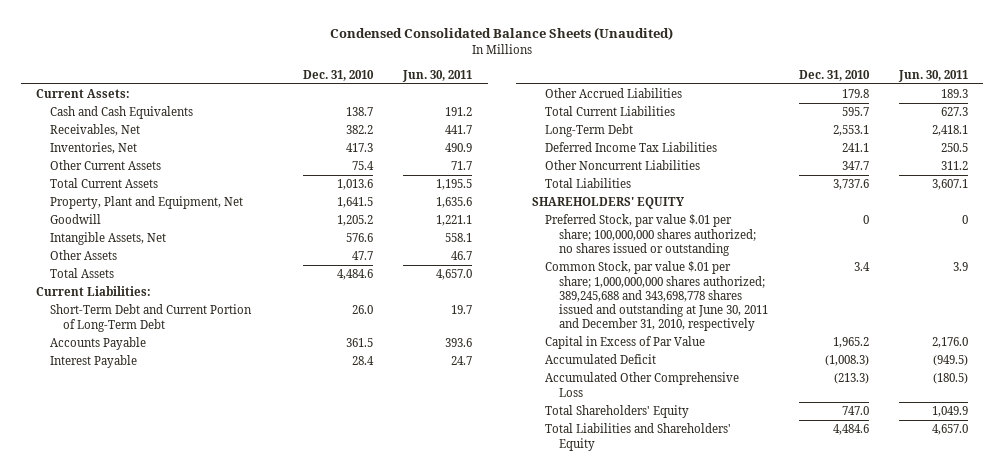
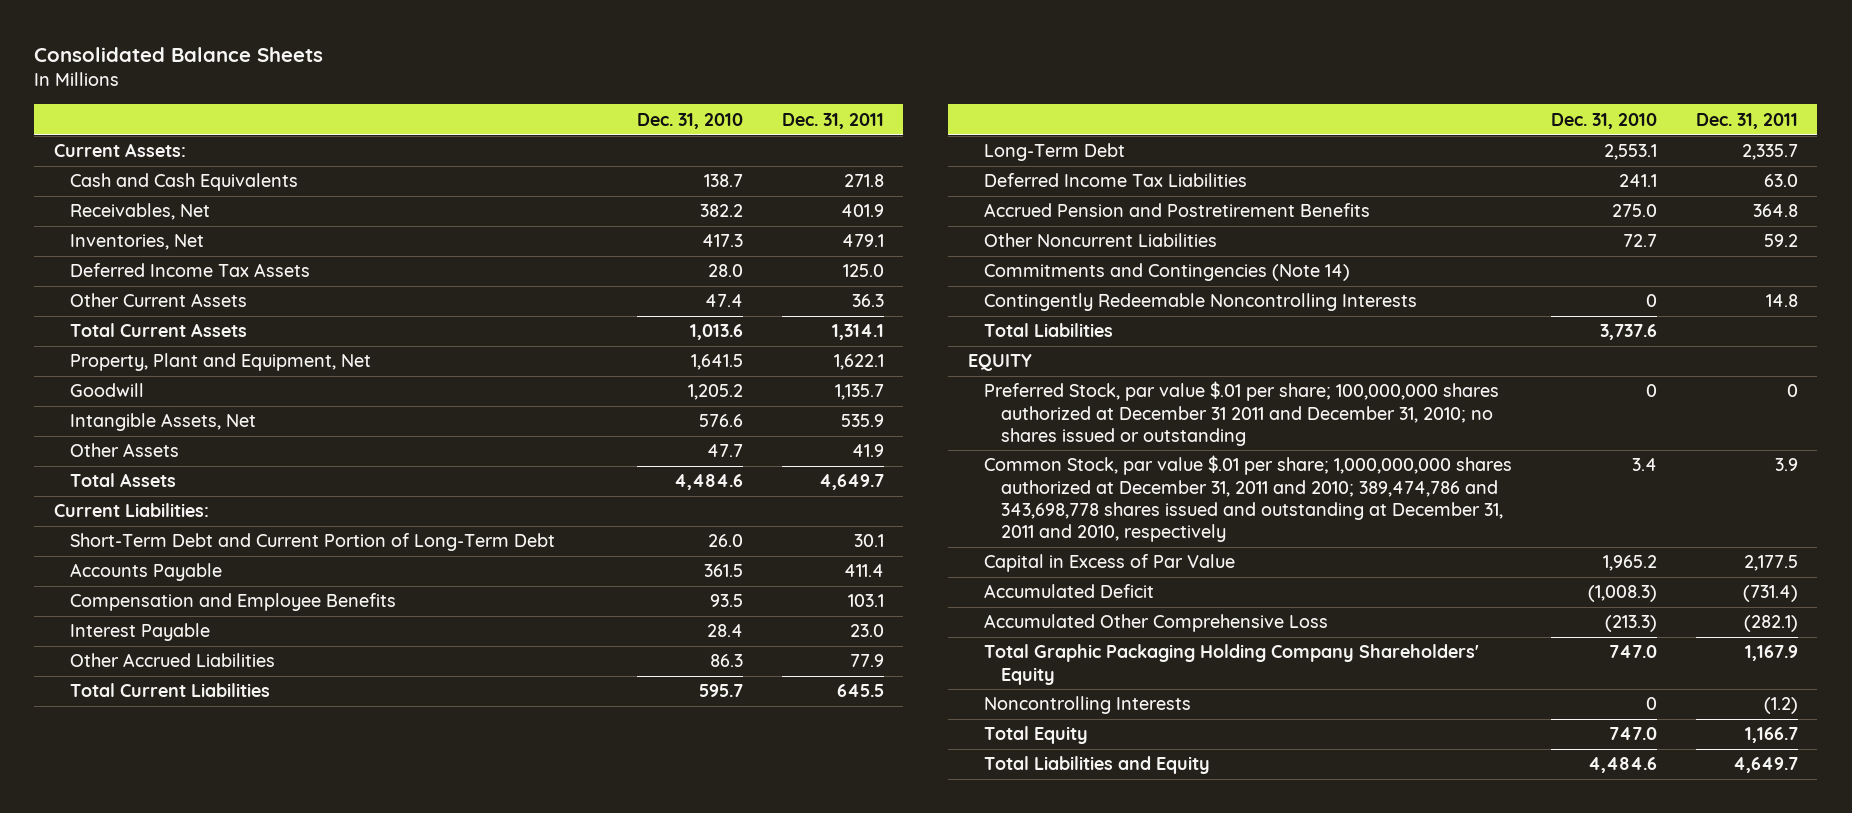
[330,27,674,41] Condensed Consolidated Balance Sheets (Unaudited) -> [34,47,324,63] Consolidated Balance Sheets
[402,69,473,82] Jun. 30, 2011 -> none
none -> [781,112,884,129] Dec. 31, 2011
none -> [70,263,311,278] Deferred Income Tax Assets
[351,161,374,171] 75.4 -> [705,294,744,308] 47.4
none -> [70,593,397,612] Compensation and Employee Benefits
[841,89,869,99] 179.8 -> [710,654,744,668] 86.3
none -> [984,203,1371,218] Accrued Pension and Postretirement Benefits
[841,161,869,171] 347.7 -> [1623,234,1658,248] 72.7
none -> [984,263,1351,282] Commitments and Contingencies (Note 14)
none -> [984,293,1418,312] Contingently Redeemable Noncontrolling Interests
[531,197,684,210] SHAREHOLDERS' EQUITY -> [967,354,1032,372] EQUITY
[545,214,756,256] Preferred Stock, par value $.01 per share; 100,000,000 shares authorized; no shares issued or outstanding -> [984,381,1500,446] Preferred Stock, par value $.01 per share; 100,000,000 shares authorized at December 31 2011 and December 31, 2010; no shares issued or outstanding
[545,261,768,332] Common Stock, par value $.01 per share; 1,000,000,000 shares authorized; 389,245,688 and 343,698,778 shares issued and outstanding at June 30, 2011 and December 31, 2010, respectively -> [984,455,1513,542] Common Stock, par value $.01 per share; 1,000,000,000 shares authorized at December 31, 2011 and 2010; 389,474,786 and 343,698,778 shares issued and outstanding at December 31, 2011 and 2010, respectively
[545,405,690,419] Total Shareholders' Equity -> [984,644,1480,685] Total Graphic Packaging Holding Company Shareholders' Equity
none -> [984,696,1192,715] Noncontrolling Interests
none -> [984,726,1089,745] Total Equity
[545,423,732,451] Total Liabilities and Shareholders' Equity -> [984,756,1211,775] Total Liabilities and Equity

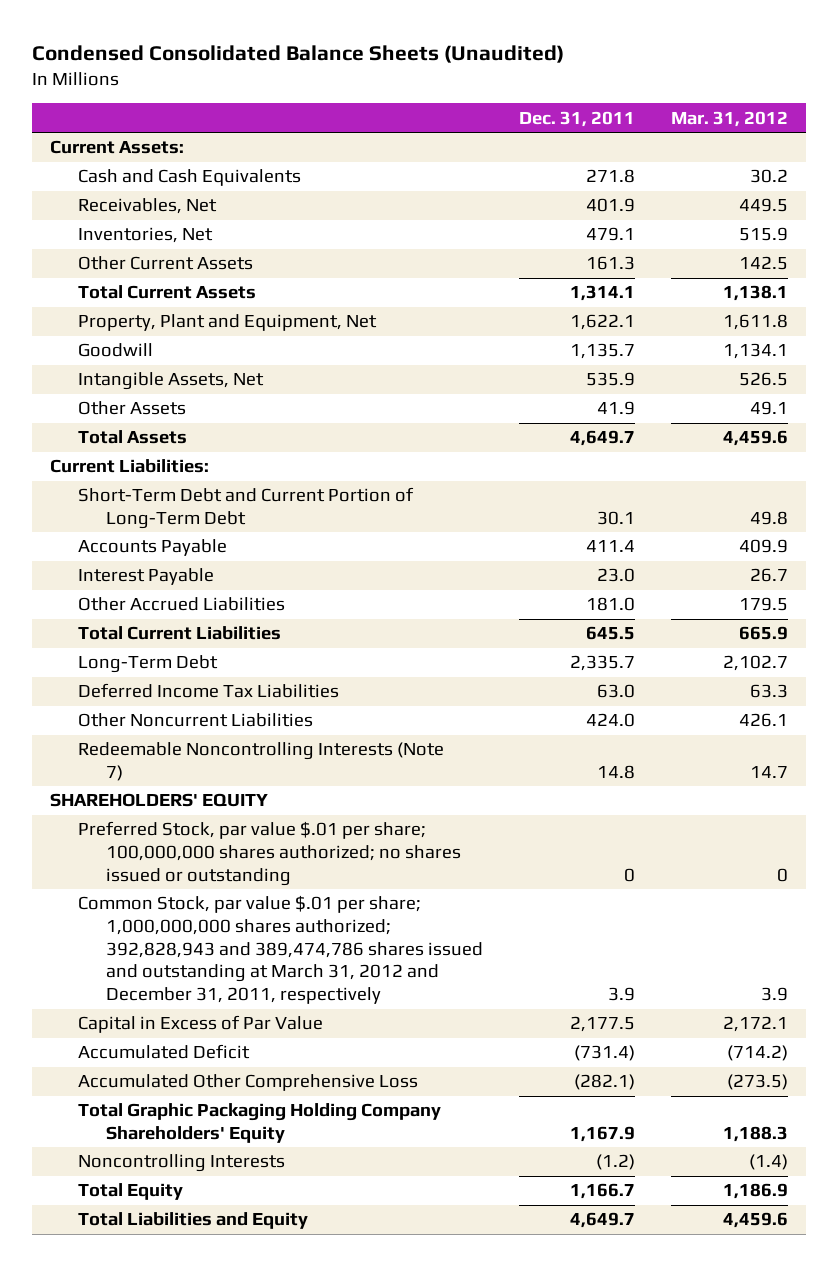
[34,47,324,63] Consolidated Balance Sheets -> [31,45,564,64] Condensed Consolidated Balance Sheets (Unaudited)
[637,112,744,129] Dec. 31, 2010 -> none
none -> [670,110,788,127] Mar. 31, 2012
[70,263,311,278] Deferred Income Tax Assets -> none
[851,294,884,308] 36.3 -> [585,256,635,271] 161.3
[70,593,397,612] Compensation and Employee Benefits -> none
[849,654,884,668] 77.9 -> [585,597,635,612] 181.0
[984,203,1371,218] Accrued Pension and Postretirement Benefits -> none
[984,263,1351,282] Commitments and Contingencies (Note 14) -> none
[984,323,1114,338] Total Liabilities -> none
[1763,234,1798,248] 59.2 -> [585,713,635,728] 424.0
[984,293,1418,312] Contingently Redeemable Noncontrolling Interests -> [77,742,444,782] Redeemable Noncontrolling Interests (Note 7)
[967,354,1032,372] EQUITY -> [49,793,268,808] SHAREHOLDERS' EQUITY
[984,381,1500,446] Preferred Stock, par value $.01 per share; 100,000,000 shares authorized at December 31 2011 and December 31, 2010; no shares issued or outstanding -> [77,821,461,886] Preferred Stock, par value $.01 per share; 100,000,000 shares authorized; no shares issued or outstanding
[984,455,1513,542] Common Stock, par value $.01 per share; 1,000,000,000 shares authorized at December 31, 2011 and 2010; 389,474,786 and 343,698,778 shares issued and outstanding at December 31, 2011 and 2010, respectively -> [77,895,483,1005] Common Stock, par value $.01 per share; 1,000,000,000 shares authorized; 392,828,943 and 389,474,786 shares issued and outstanding at March 31, 2012 and December 31, 2011, respectively

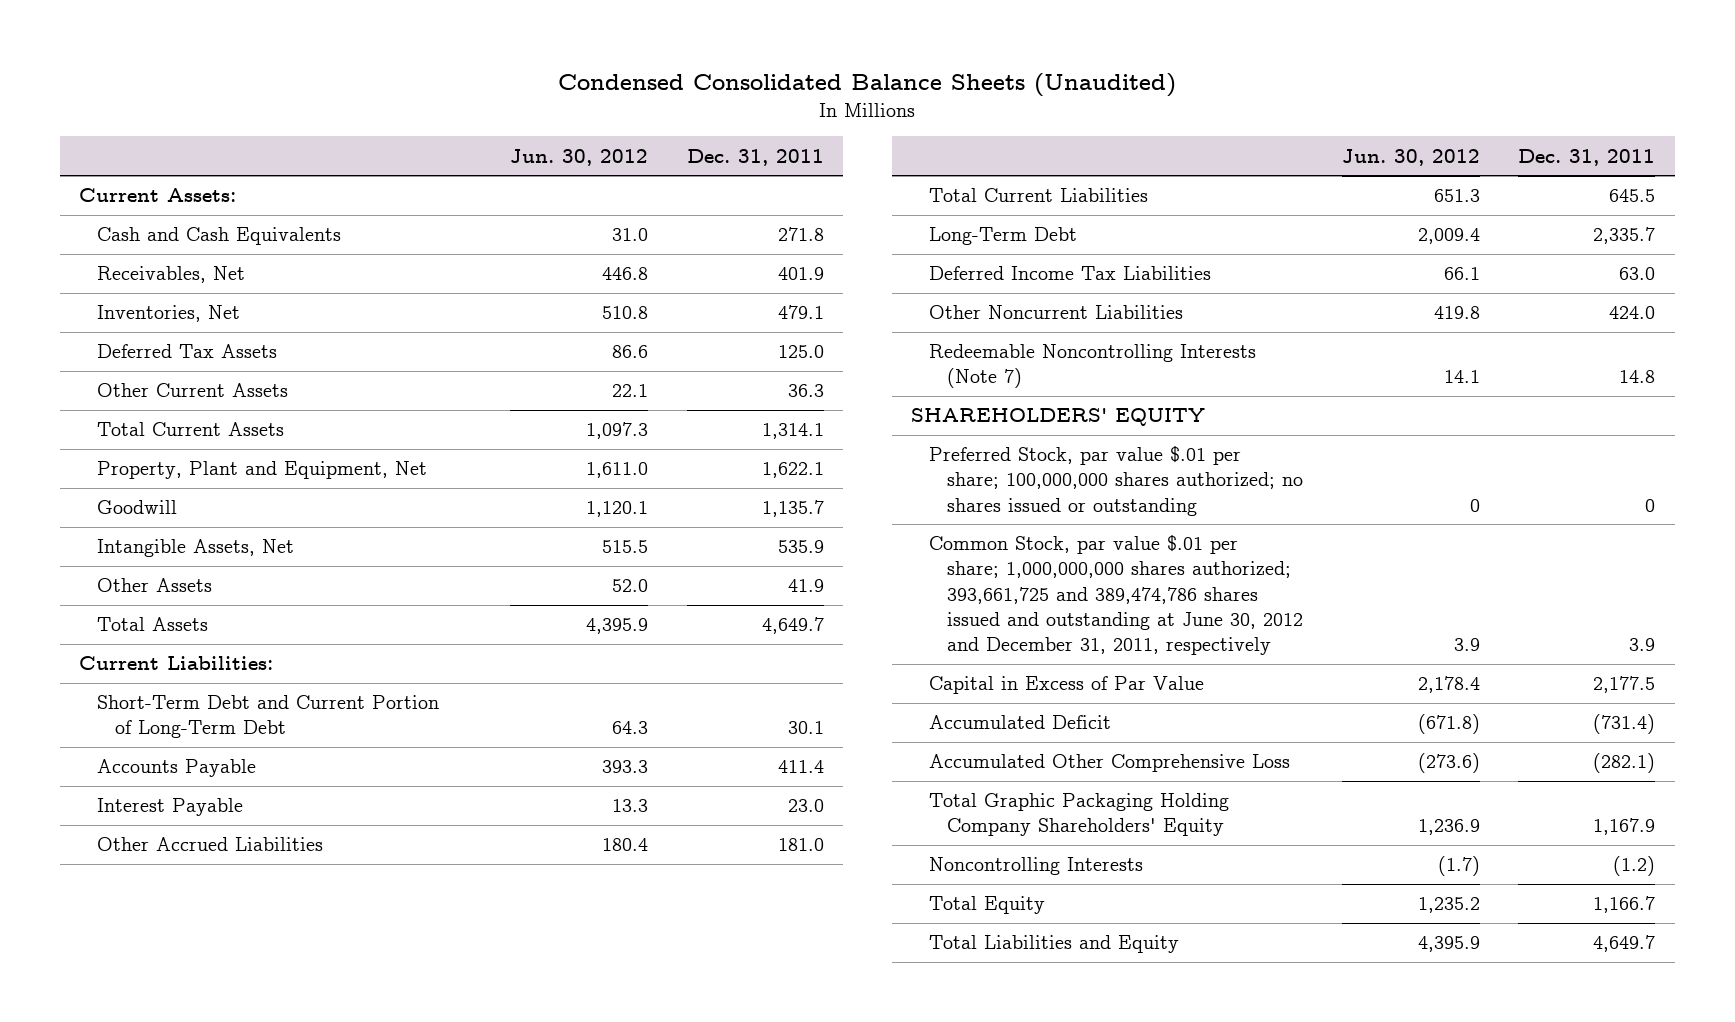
[670,110,788,127] Mar. 31, 2012 -> none
none -> [509,148,648,166] Jun. 30, 2012
none -> [97,344,278,359] Deferred Tax Assets
[585,256,635,271] 161.3 -> [787,384,824,398] 36.3
[77,895,483,1005] Common Stock, par value $.01 per share; 1,000,000,000 shares authorized; 392,828,943 and 389,474,786 shares issued and outstanding at March 31, 2012 and December 31, 2011, respectively -> [929,535,1304,655] Common Stock, par value $.01 per share; 1,000,000,000 shares authorized; 393,661,725 and 389,474,786 shares issued and outstanding at June 30, 2012 and December 31, 2011, respectively

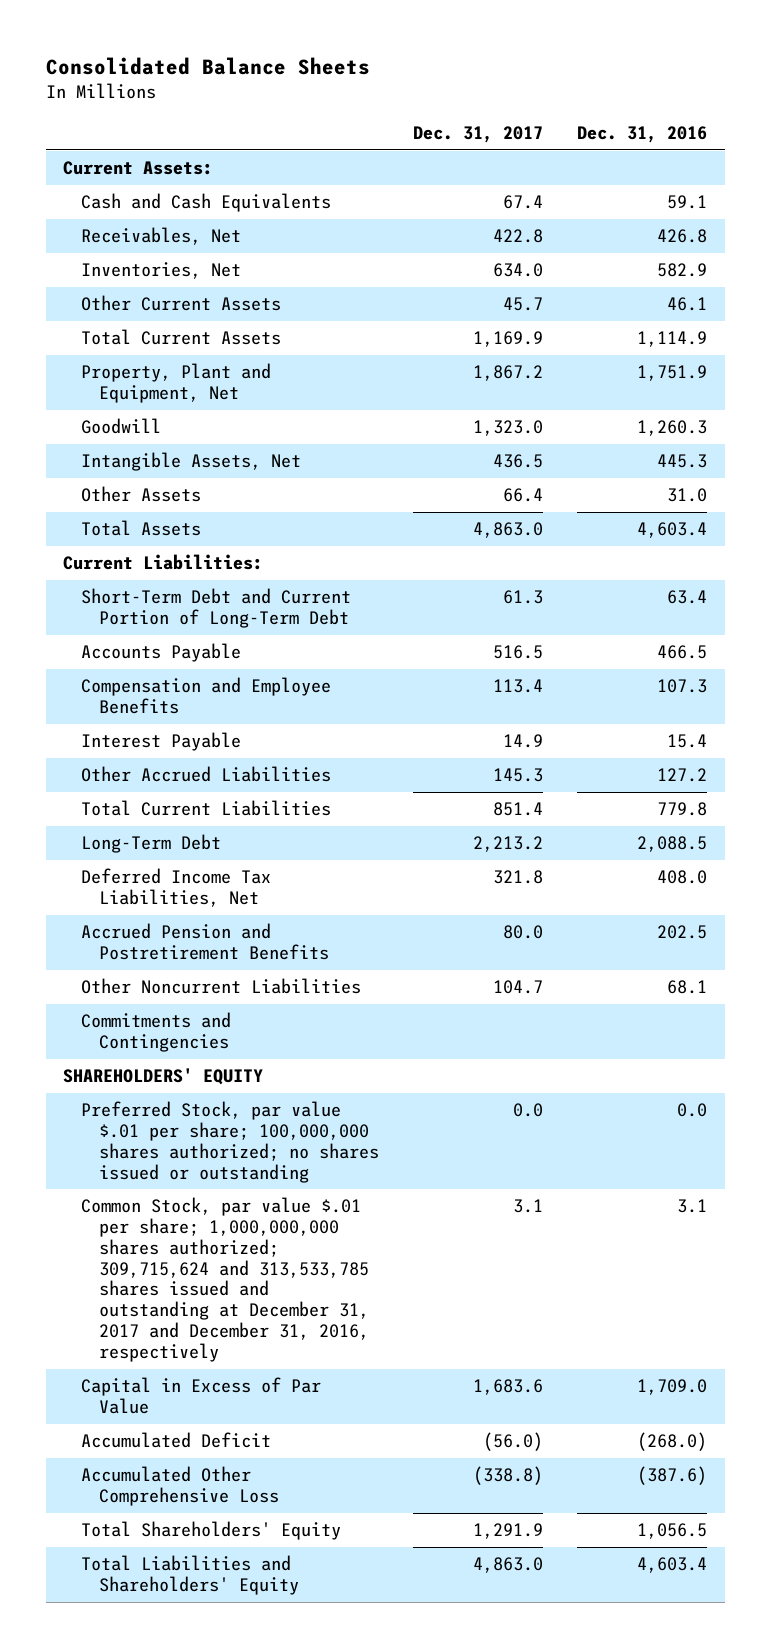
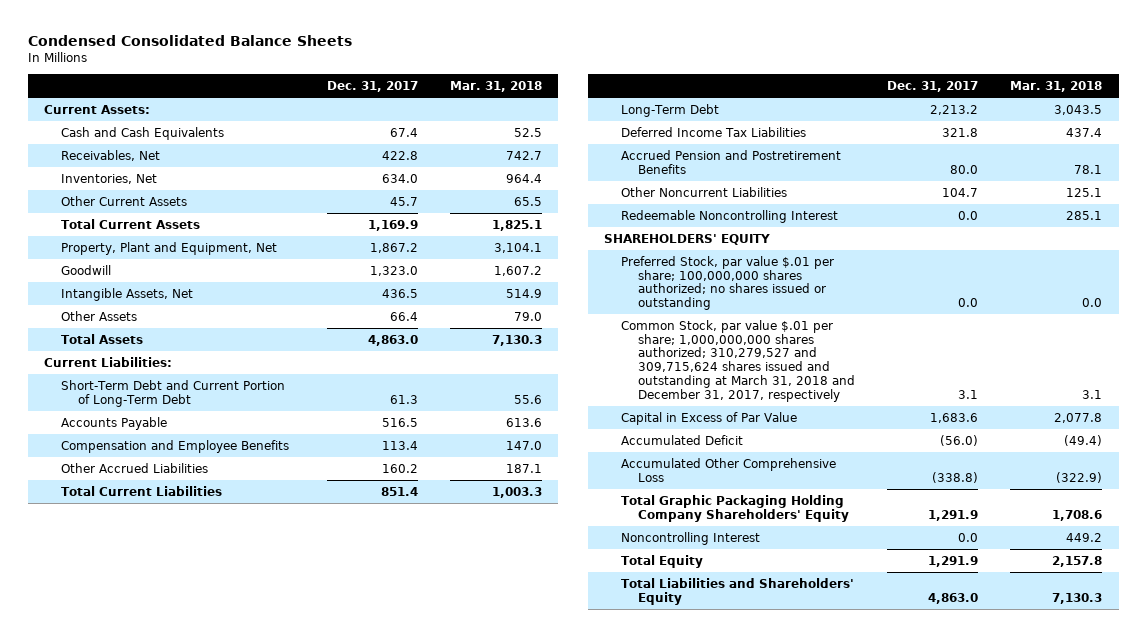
[46,56,371,75] Consolidated Balance Sheets -> [27,35,352,47] Condensed Consolidated Balance Sheets
[577,126,708,144] Dec. 31, 2016 -> none
none -> [450,80,543,92] Mar. 31, 2018
[81,732,242,752] Interest Payable -> none
[493,768,544,783] 145.3 -> [381,463,418,473] 160.2
[81,868,272,908] Deferred Income Tax Liabilities, Net -> [621,126,807,137] Deferred Income Tax Liabilities
[81,1012,232,1053] Commitments and Contingencies -> none
none -> [621,209,839,223] Redeemable Noncontrolling Interest
[81,1197,370,1362] Common Stock, par value $.01 per share; 1,000,000,000 shares authorized; 309,715,624 and 313,533,785 shares issued and outstanding at December 31, 2017 and December 31, 2016, respectively -> [621,319,855,402] Common Stock, par value $.01 per share; 1,000,000,000 shares authorized; 310,279,527 and 309,715,624 shares issued and outstanding at March 31, 2018 and December 31, 2017, respectively
[81,1521,342,1541] Total Shareholders' Equity -> [621,494,849,522] Total Graphic Packaging Holding Company Shareholders' Equity
none -> [621,531,761,545] Noncontrolling Interest
none -> [621,554,704,568] Total Equity

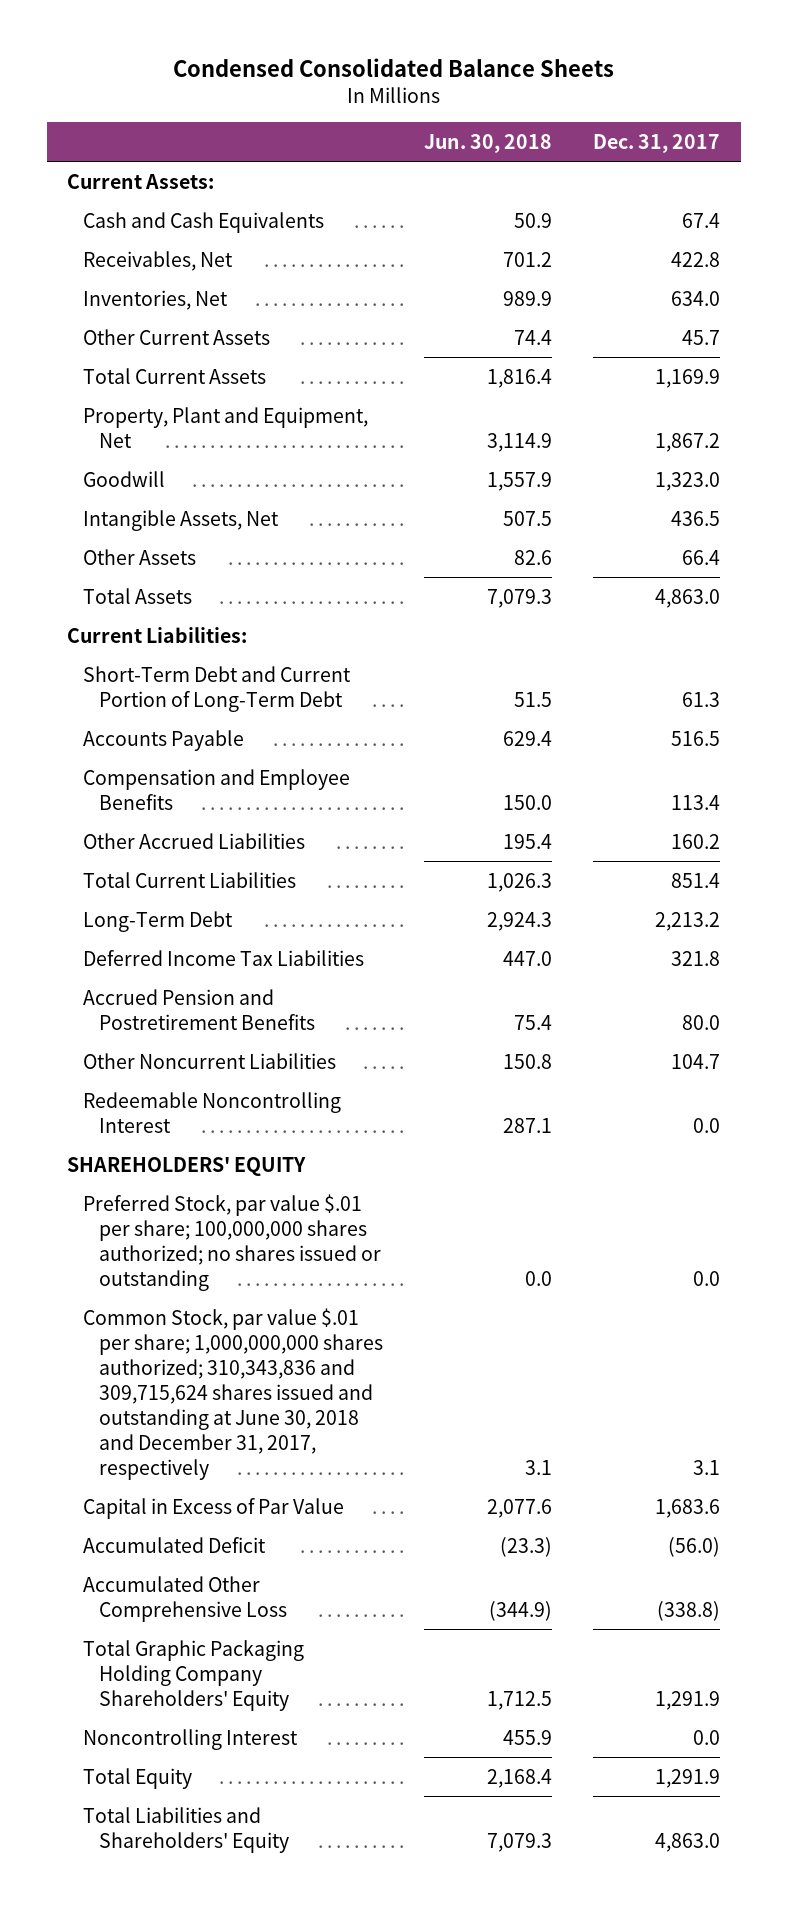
[450,80,543,92] Mar. 31, 2018 -> none
none -> [424,133,553,153] Jun. 30, 2018
[621,319,855,402] Common Stock, par value $.01 per share; 1,000,000,000 shares authorized; 310,279,527 and 309,715,624 shares issued and outstanding at March 31, 2018 and December 31, 2017, respectively -> [83,1307,384,1480] Common Stock, par value $.01 per share; 1,000,000,000 shares authorized; 310,343,836 and 309,715,624 shares issued and outstanding at June 30, 2018 and December 31, 2017, respectively

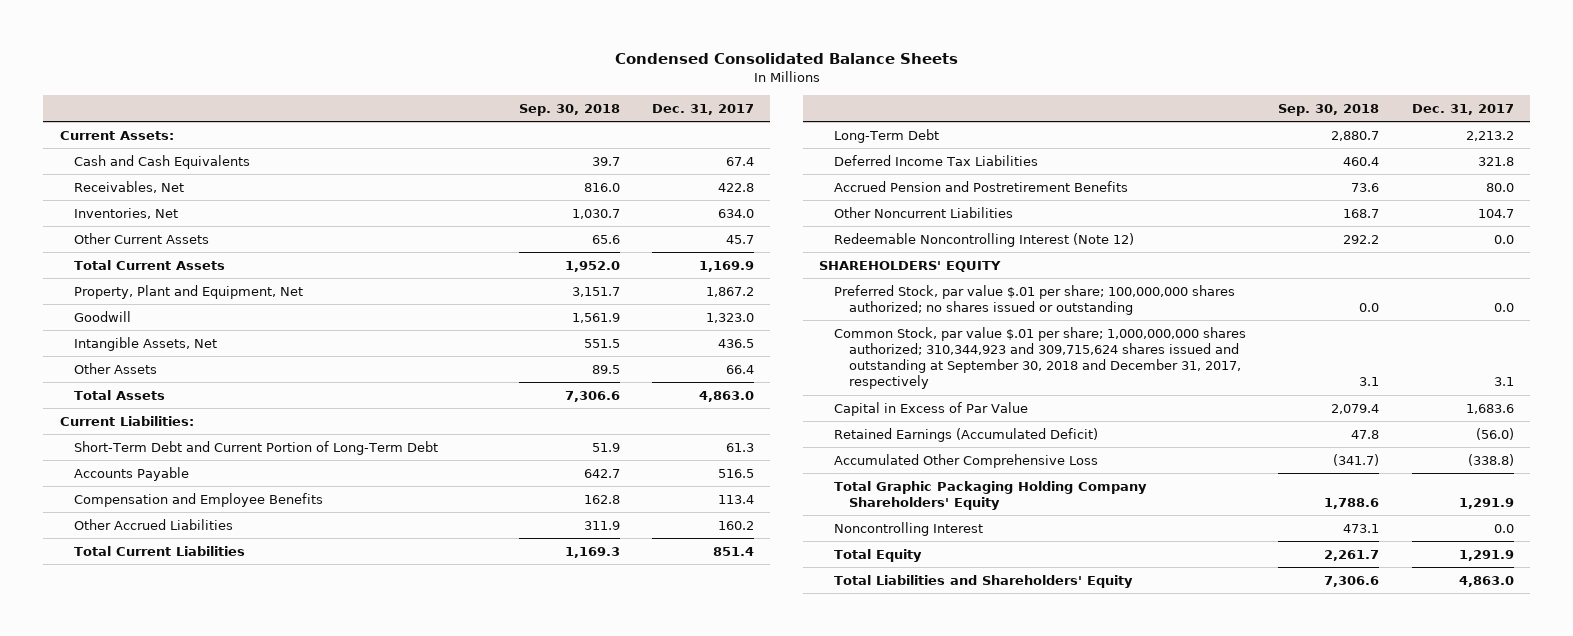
[424,133,553,153] Jun. 30, 2018 -> none
none -> [518,103,620,116] Sep. 30, 2018
[83,1091,342,1133] Redeemable Noncontrolling Interest -> [833,232,1134,247] Redeemable Noncontrolling Interest (Note 12)
[83,1307,384,1480] Common Stock, par value $.01 per share; 1,000,000,000 shares authorized; 310,343,836 and 309,715,624 shares issued and outstanding at June 30, 2018 and December 31, 2017, respectively -> [833,326,1246,390] Common Stock, par value $.01 per share; 1,000,000,000 shares authorized; 310,344,923 and 309,715,624 shares issued and outstanding at September 30, 2018 and December 31, 2017, respectively
[83,1536,267,1553] Accumulated Deficit -> [833,427,1098,442] Retained Earnings (Accumulated Deficit)

